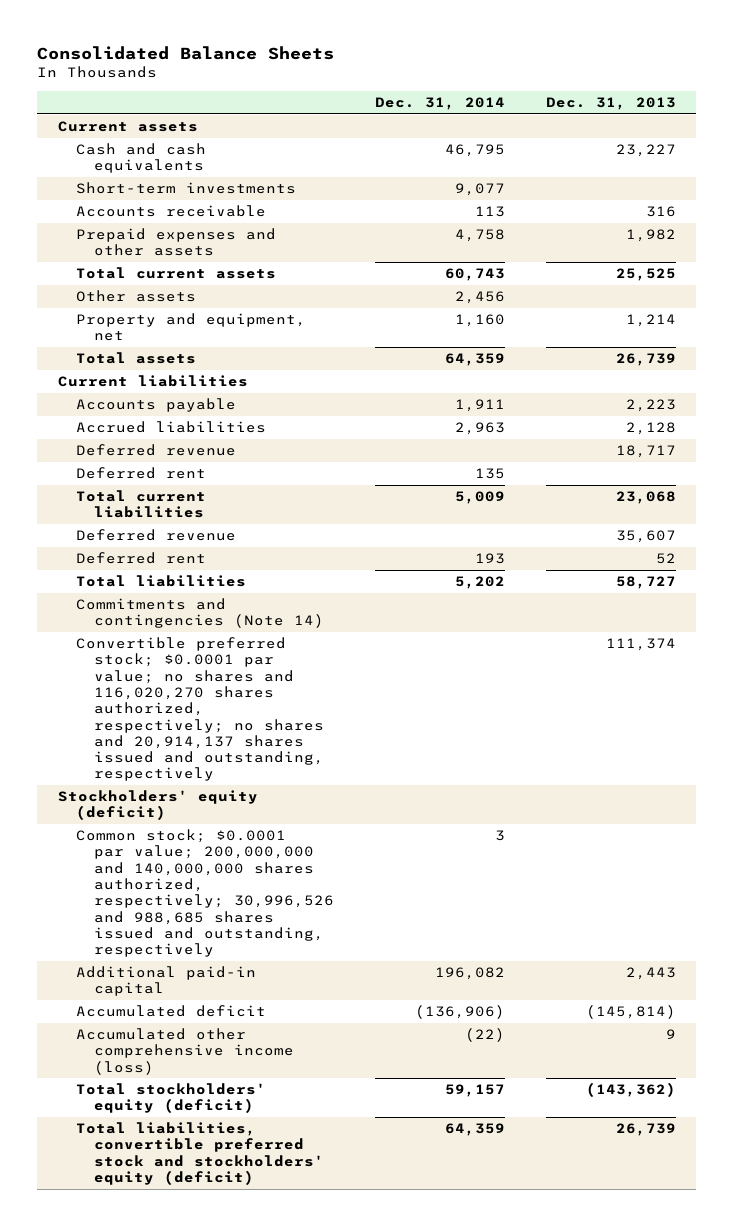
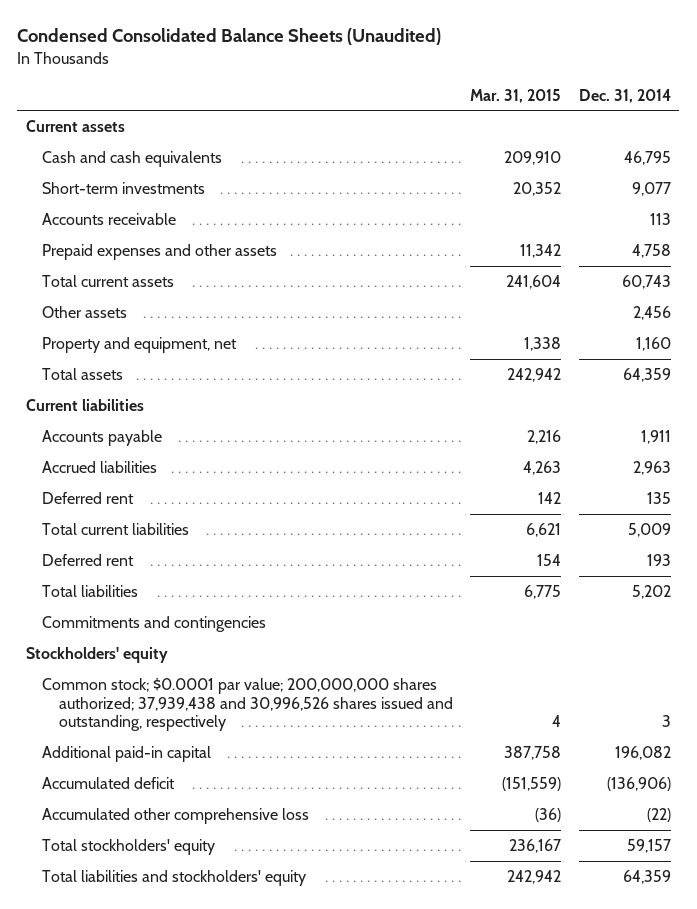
[37,45,335,60] Consolidated Balance Sheets -> [17,28,442,46] Condensed Consolidated Balance Sheets (Unaudited)
[545,97,676,111] Dec. 31, 2013 -> none
none -> [470,88,562,103] Mar. 31, 2015
[75,444,236,457] Deferred revenue -> none
[75,529,236,542] Deferred revenue -> none
[75,637,324,782] Convertible preferred stock; $0.0001 par value; no shares and 116,020,270 shares authorized, respectively; no shares and 20,914,137 shares issued and outstanding, respectively -> none
[75,598,324,629] Commitments and contingencies (Note 14) -> [42,615,267,632] Commitments and contingencies
[57,790,258,821] Stockholders' equity (deficit) -> [26,646,169,663] Stockholders' equity
[75,829,334,958] Common stock; $0.0001 par value; 200,000,000 and 140,000,000 shares authorized, respectively; 30,996,526 and 988,685 shares issued and outstanding, respectively -> [42,677,453,732] Common stock; $0.0001 par value; 200,000,000 shares authorized; 37,939,438 and 30,996,526 shares issued and outstanding, respectively
[75,1028,294,1075] Accumulated other comprehensive income (loss) -> [42,807,310,824] Accumulated other comprehensive loss
[75,1083,266,1114] Total stockholders' equity (deficit) -> [42,838,216,855] Total stockholders' equity
[75,1122,324,1186] Total liabilities, convertible preferred stock and stockholders' equity (deficit) -> [42,869,307,886] Total liabilities and stockholders' equity

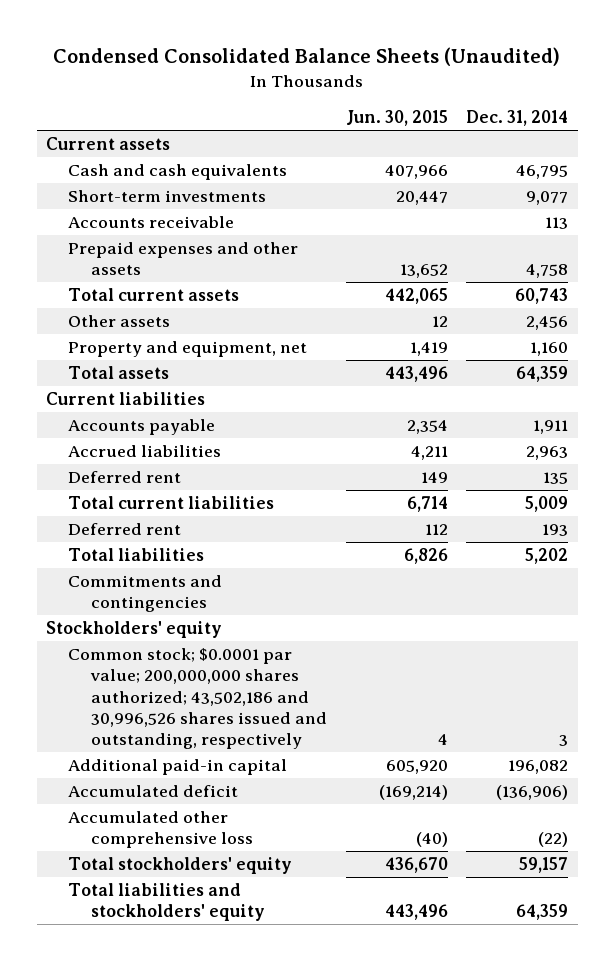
[470,88,562,103] Mar. 31, 2015 -> none
none -> [345,110,448,127] Jun. 30, 2015
[42,677,453,732] Common stock; $0.0001 par value; 200,000,000 shares authorized; 37,939,438 and 30,996,526 shares issued and outstanding, respectively -> [68,648,328,750] Common stock; $0.0001 par value; 200,000,000 shares authorized; 43,502,186 and 30,996,526 shares issued and outstanding, respectively

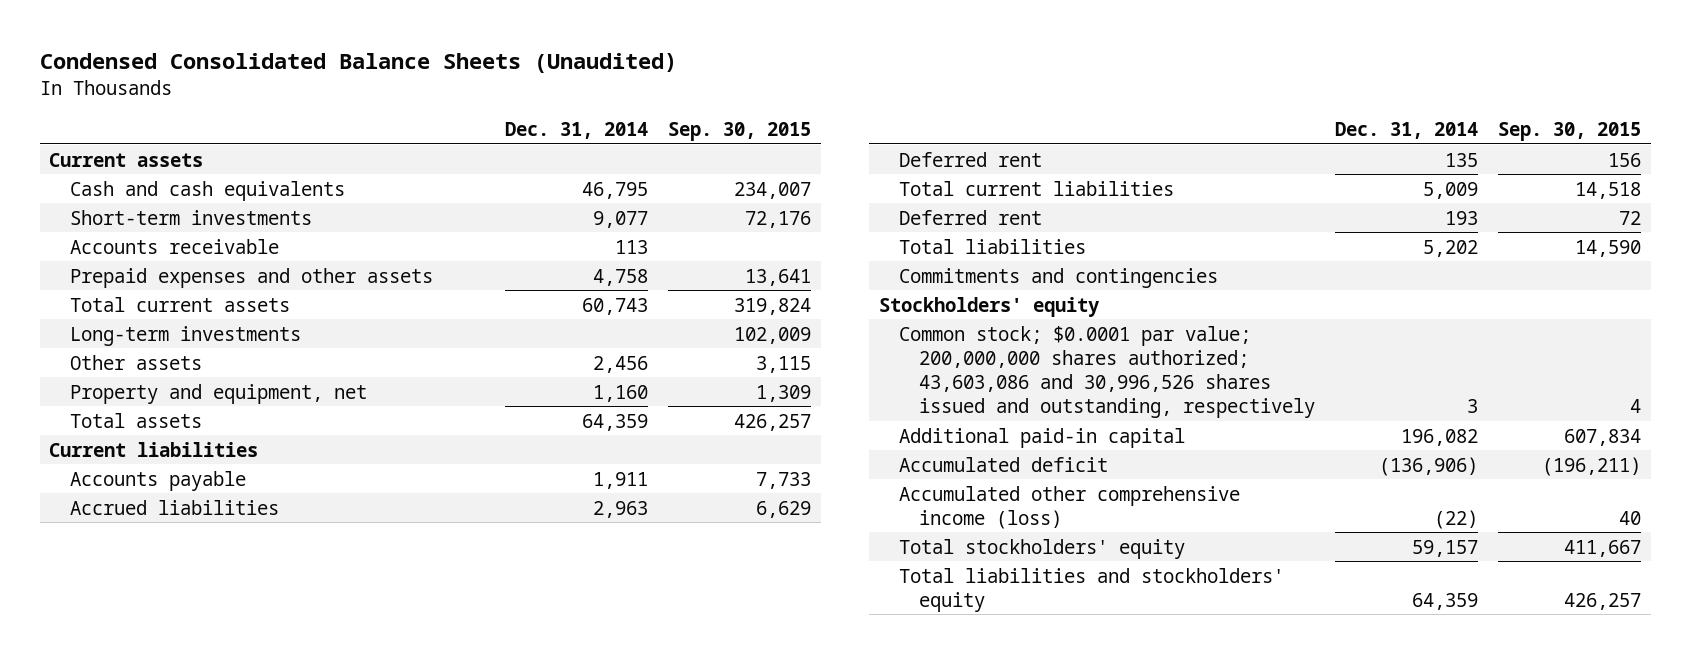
[345,110,448,127] Jun. 30, 2015 -> none
none -> [668,121,812,141] Sep. 30, 2015
none -> [69,325,301,346] Long-term investments
[68,648,328,750] Common stock; $0.0001 par value; 200,000,000 shares authorized; 43,502,186 and 30,996,526 shares issued and outstanding, respectively -> [899,325,1316,418] Common stock; $0.0001 par value; 200,000,000 shares authorized; 43,603,086 and 30,996,526 shares issued and outstanding, respectively
[68,811,254,849] Accumulated other comprehensive loss -> [899,485,1241,529] Accumulated other comprehensive income (loss)

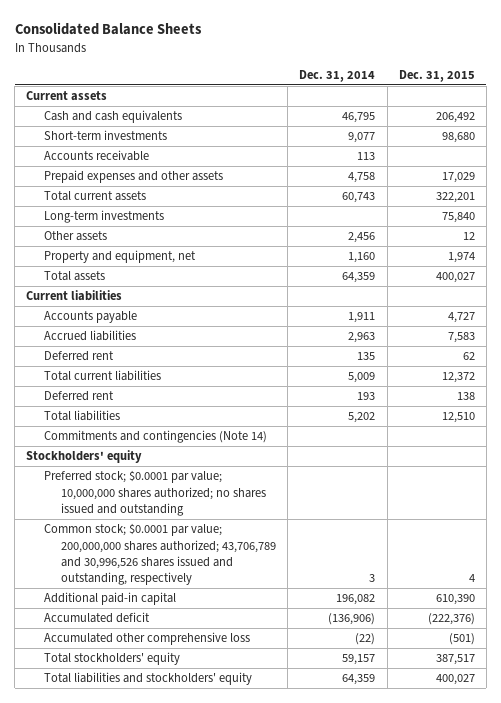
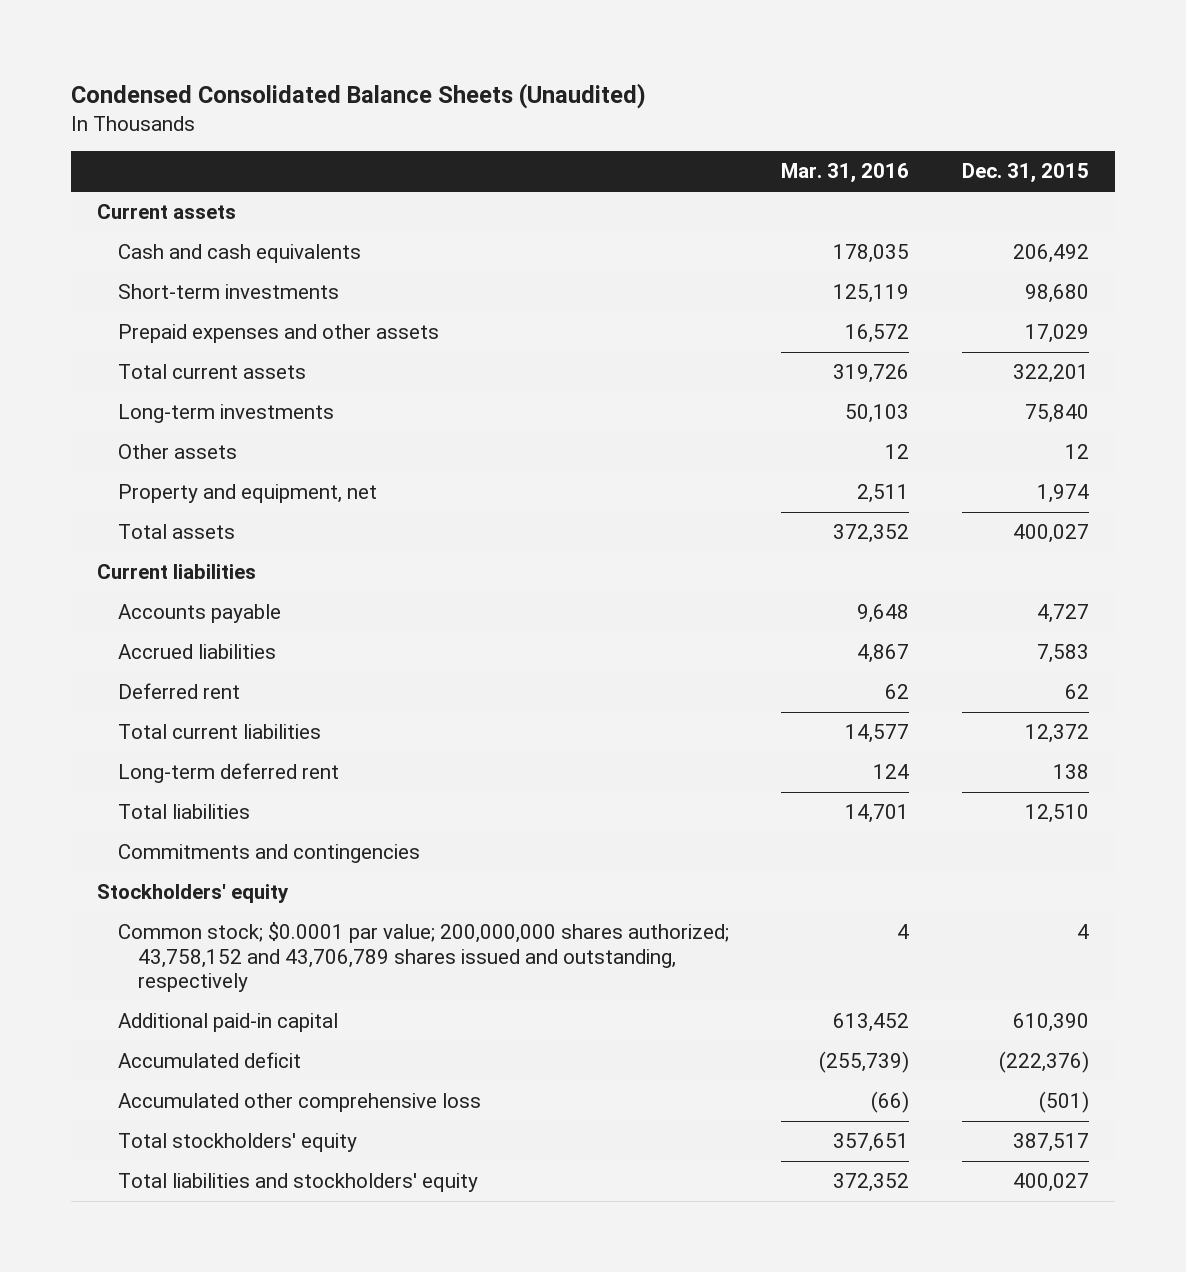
[14,22,202,36] Consolidated Balance Sheets -> [70,82,646,109] Condensed Consolidated Balance Sheets (Unaudited)
[299,69,376,82] Dec. 31, 2014 -> none
none -> [781,163,910,184] Mar. 31, 2016
[43,150,149,162] Accounts receivable -> none
[43,391,114,402] Deferred rent -> [117,763,339,784] Long-term deferred rent
[43,430,267,444] Commitments and contingencies (Note 14) -> [117,844,420,864] Commitments and contingencies
[43,470,267,516] Preferred stock; $0.0001 par value; 10,000,000 shares authorized; no shares issued and outstanding -> none
[43,523,277,585] Common stock; $0.0001 par value; 200,000,000 shares authorized; 43,706,789 and 30,996,526 shares issued and outstanding, respectively -> [117,922,729,993] Common stock; $0.0001 par value; 200,000,000 shares authorized; 43,758,152 and 43,706,789 shares issued and outstanding, respectively

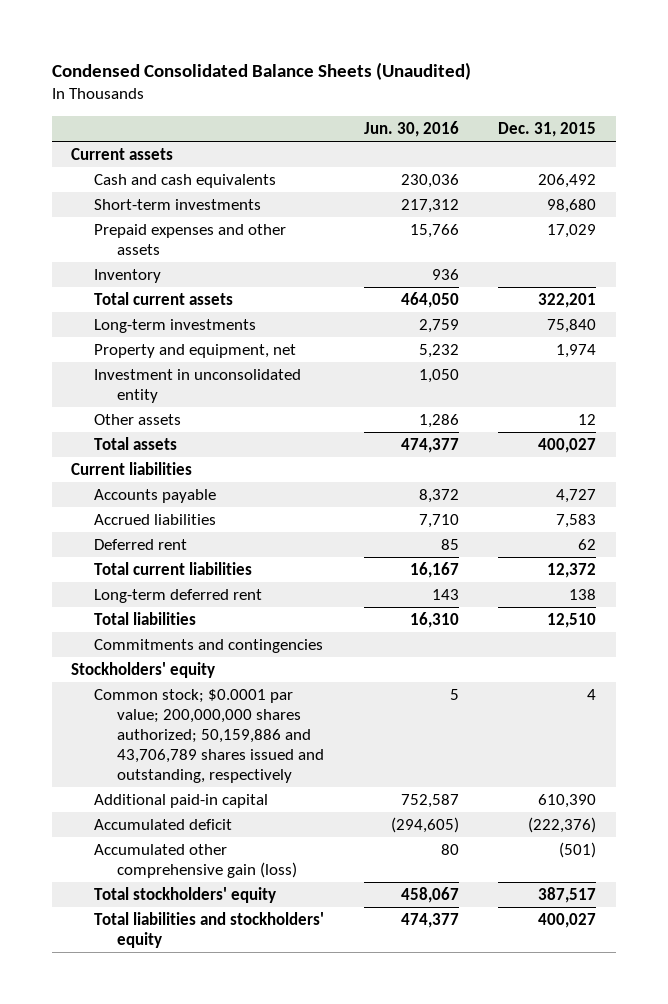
[781,163,910,184] Mar. 31, 2016 -> none
none -> [363,120,459,137] Jun. 30, 2016
none -> [94,268,162,283] Inventory
none -> [94,368,302,403] Investment in unconsolidated entity
[117,444,237,460] Other assets -> [94,413,182,425] Other assets
[117,922,729,993] Common stock; $0.0001 par value; 200,000,000 shares authorized; 43,758,152 and 43,706,789 shares issued and outstanding, respectively -> [94,688,324,783] Common stock; $0.0001 par value; 200,000,000 shares authorized; 50,159,886 and 43,706,789 shares issued and outstanding, respectively
[117,1093,481,1113] Accumulated other comprehensive loss -> [94,843,297,878] Accumulated other comprehensive gain (loss)

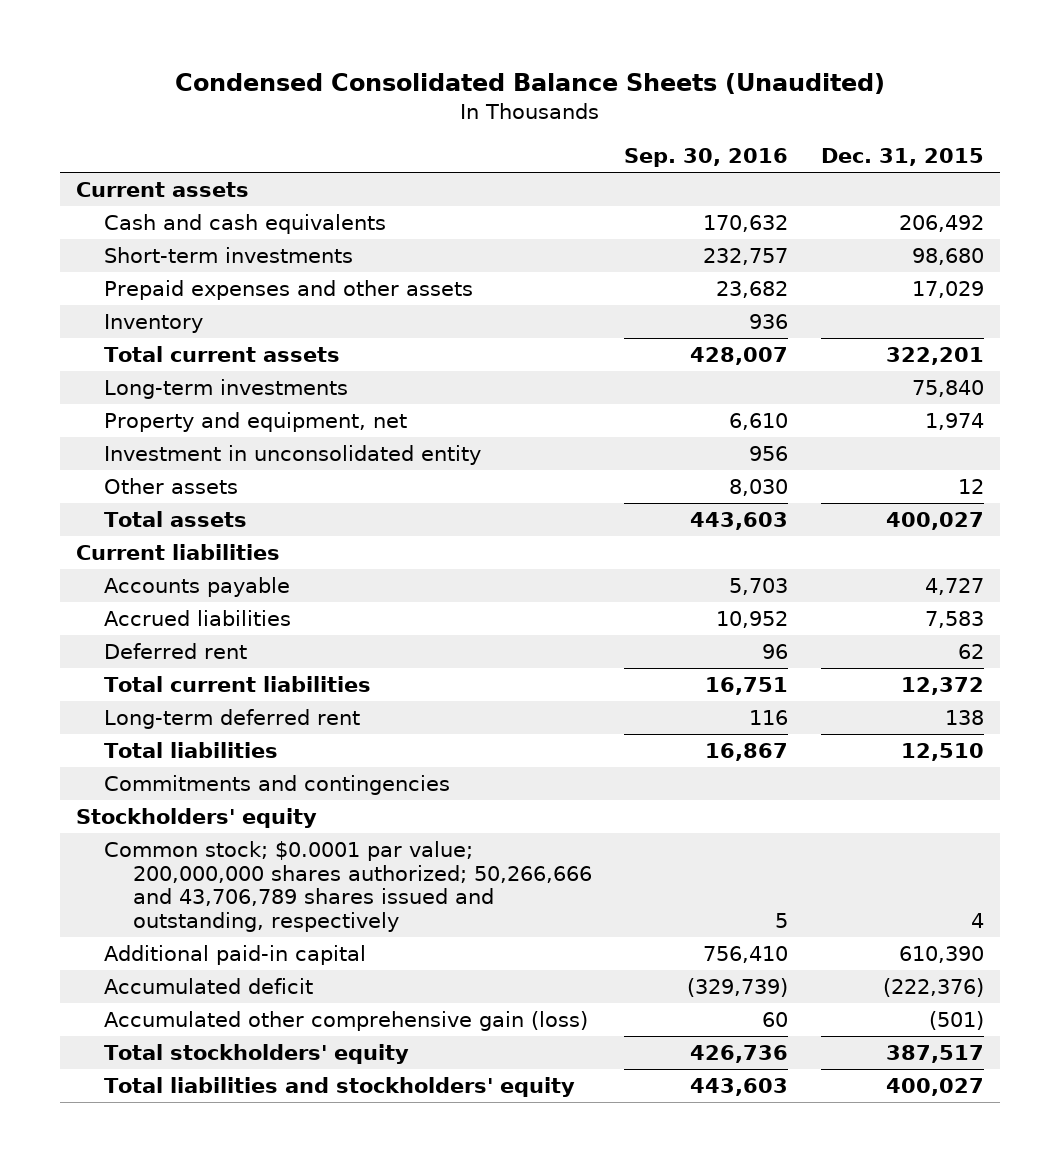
[363,120,459,137] Jun. 30, 2016 -> none
none -> [624,147,789,167] Sep. 30, 2016
[94,688,324,783] Common stock; $0.0001 par value; 200,000,000 shares authorized; 50,159,886 and 43,706,789 shares issued and outstanding, respectively -> [104,841,592,932] Common stock; $0.0001 par value; 200,000,000 shares authorized; 50,266,666 and 43,706,789 shares issued and outstanding, respectively

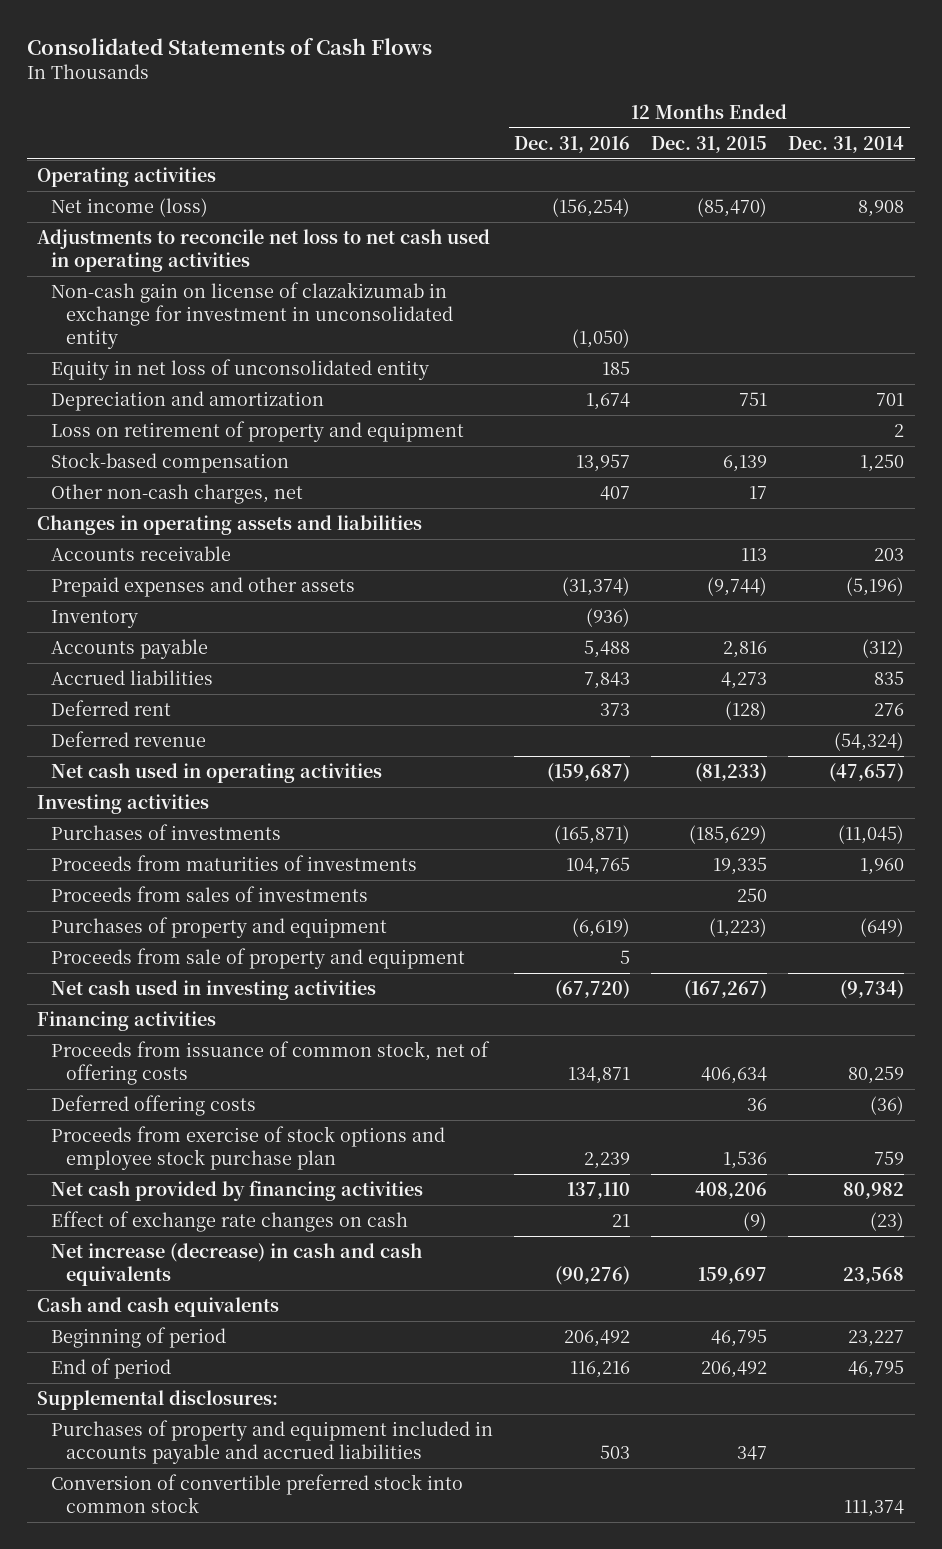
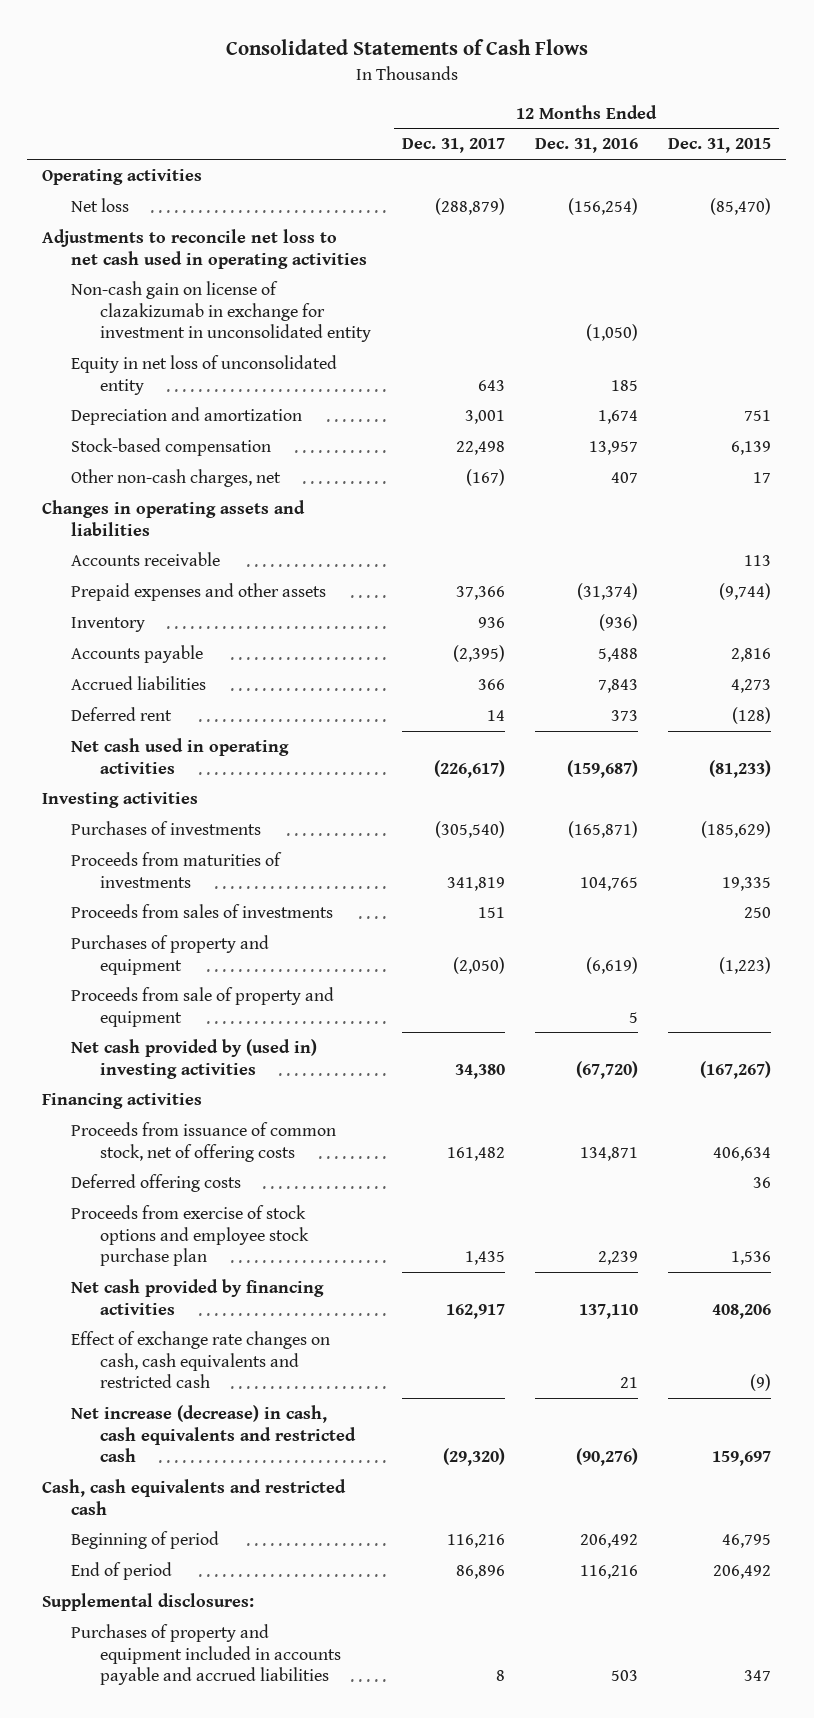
[788,135,905,153] Dec. 31, 2014 -> none
none -> [401,138,505,154] Dec. 31, 2017
[51,198,209,218] Net income (loss) -> [71,197,130,212] Net loss
[51,421,465,443] Loss on retirement of property and equipment -> none
[51,731,207,748] Deferred revenue -> none
[51,980,377,1001] Net cash used in investing activities -> [71,1038,318,1079] Net cash provided by (used in) investing activities
[51,1211,409,1233] Effect of exchange rate changes on cash -> [71,1330,331,1389] Effect of exchange rate changes on cash, cash equivalents and restricted cash
[51,1243,423,1286] Net increase (decrease) in cash and cash equivalents -> [71,1404,357,1463] Net increase (decrease) in cash, cash equivalents and restricted cash
[37,1297,280,1318] Cash and cash equivalents -> [42,1478,347,1515] Cash, cash equivalents and restricted cash
[51,1474,464,1513] Conversion of convertible preferred stock into common stock -> none

